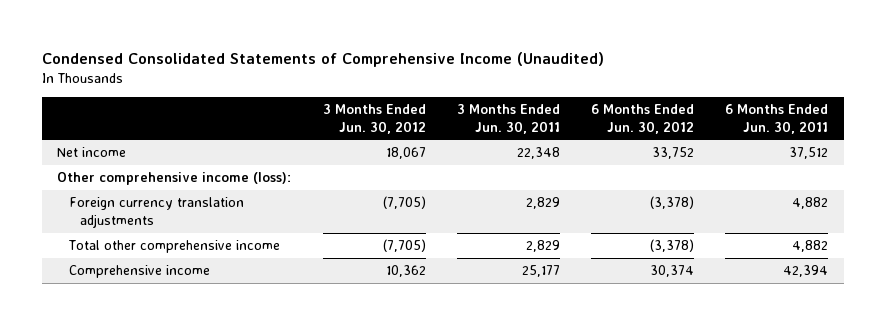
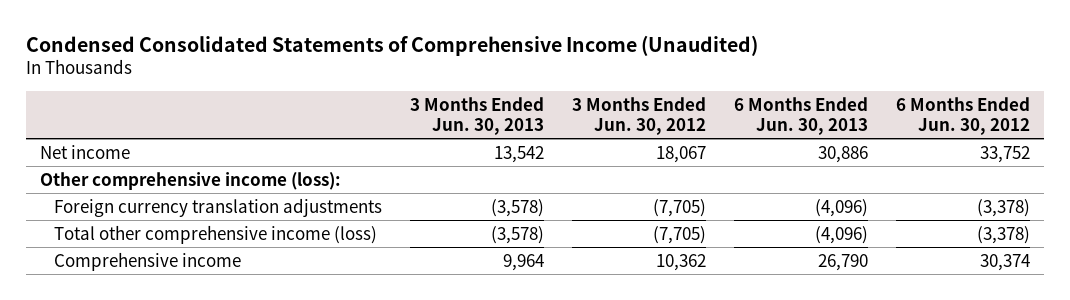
[456,103,560,134] 3 Months Ended Jun. 30, 2011 -> none
[725,103,829,134] 6 Months Ended Jun. 30, 2011 -> none
none -> [409,96,544,135] 3 Months Ended Jun. 30, 2013
none -> [733,96,868,135] 6 Months Ended Jun. 30, 2013
[67,240,280,254] Total other comprehensive income -> [53,224,377,244] Total other comprehensive income (loss)

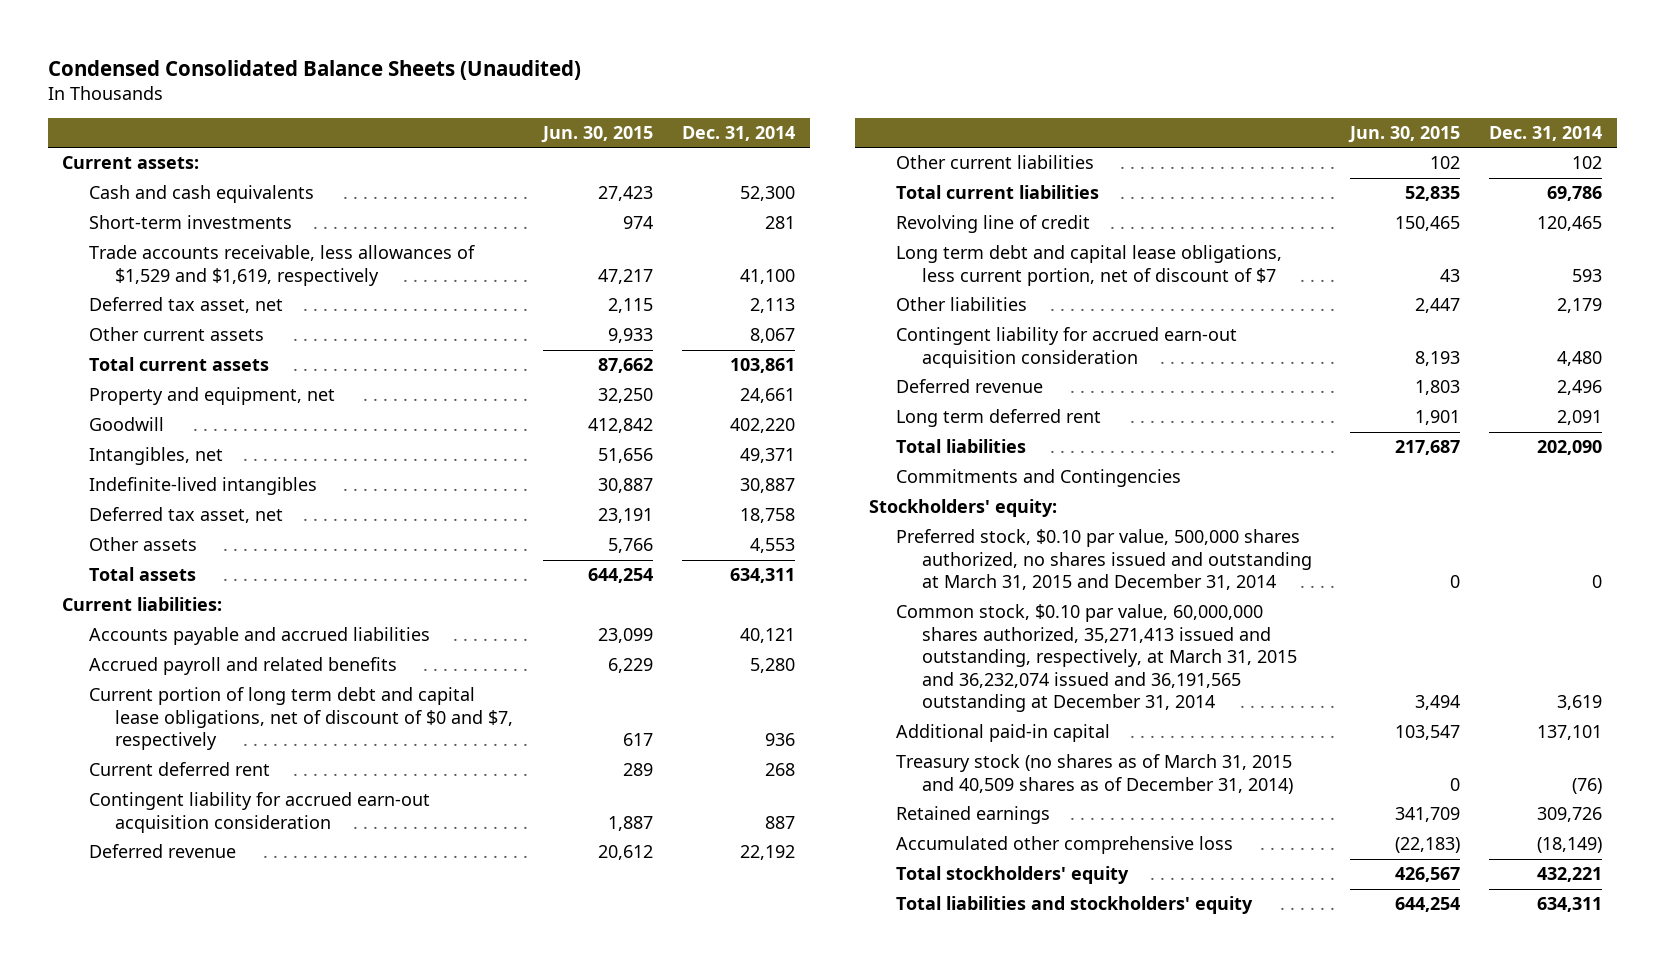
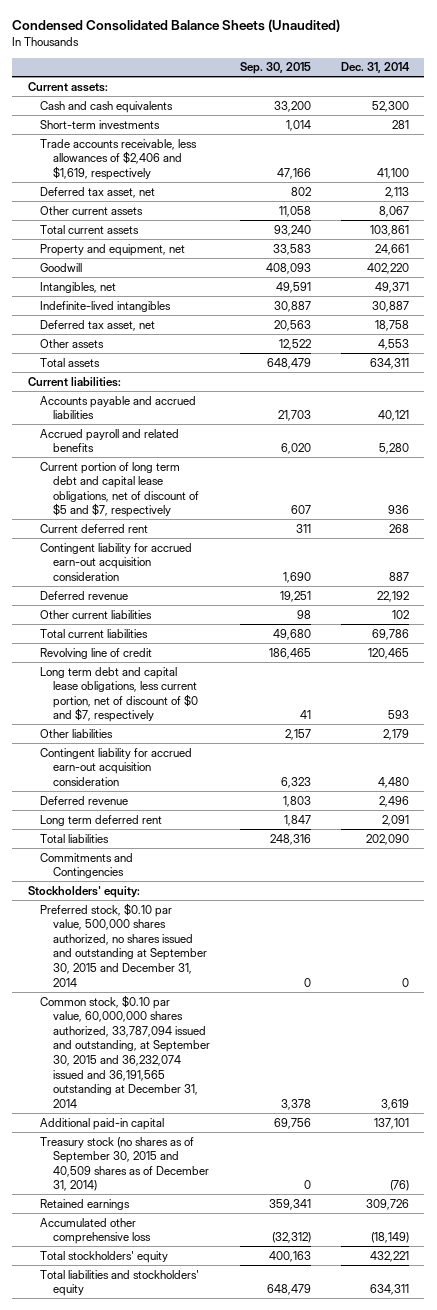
[540,126,653,144] Jun. 30, 2015 -> none
none -> [239,62,311,75] Sep. 30, 2015
[88,245,475,286] Trade accounts receivable, less allowances of $1,529 and $1,619, respectively -> [40,138,198,180] Trade accounts receivable, less allowances of $2,406 and $1,619, respectively
[88,687,514,751] Current portion of long term debt and capital lease obligations, net of discount of $0 and $7, respectively -> [40,461,199,518] Current portion of long term debt and capital lease obligations, net of discount of $5 and $7, respectively
[895,245,1282,286] Long term debt and capital lease obligations, less current portion, net of discount of $7 -> [40,666,198,723] Long term debt and capital lease obligations, less current portion, net of discount of $0 and $7, respectively
[895,529,1313,591] Preferred stock, $0.10 par value, 500,000 shares authorized, no shares issued and outstanding at March 31, 2015 and December 31, 2014 -> [40,902,207,987] Preferred stock, $0.10 par value, 500,000 shares authorized, no shares issued and outstanding at September 30, 2015 and December 31, 2014
[895,604,1298,713] Common stock, $0.10 par value, 60,000,000 shares authorized, 35,271,413 issued and outstanding, respectively, at March 31, 2015 and 36,232,074 issued and 36,191,565 outstanding at December 31, 2014 -> [40,994,210,1108] Common stock, $0.10 par value, 60,000,000 shares authorized, 33,787,094 issued and outstanding, at September 30, 2015 and 36,232,074 issued and 36,191,565 outstanding at December 31, 2014
[895,754,1294,794] Treasury stock (no shares as of March 31, 2015 and 40,509 shares as of December 31, 2014) -> [40,1136,209,1192] Treasury stock (no shares as of September 30, 2015 and 40,509 shares as of December 31, 2014)

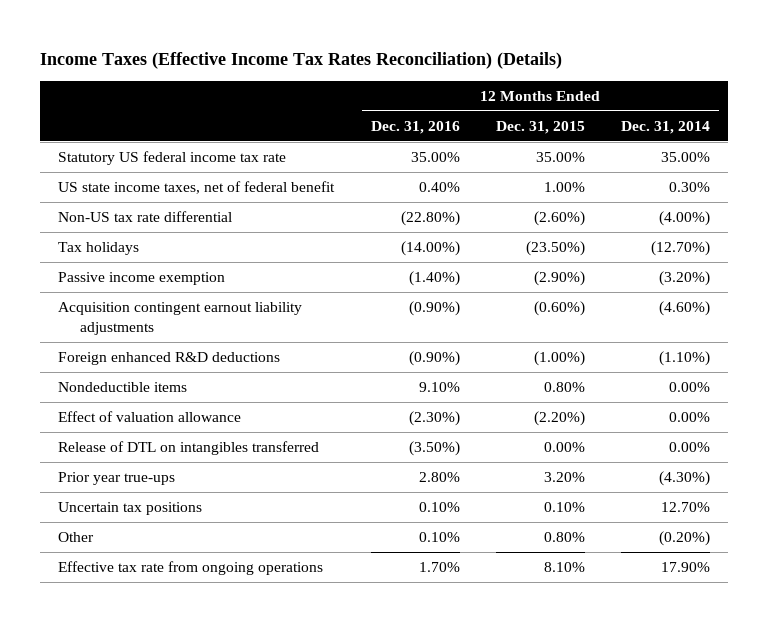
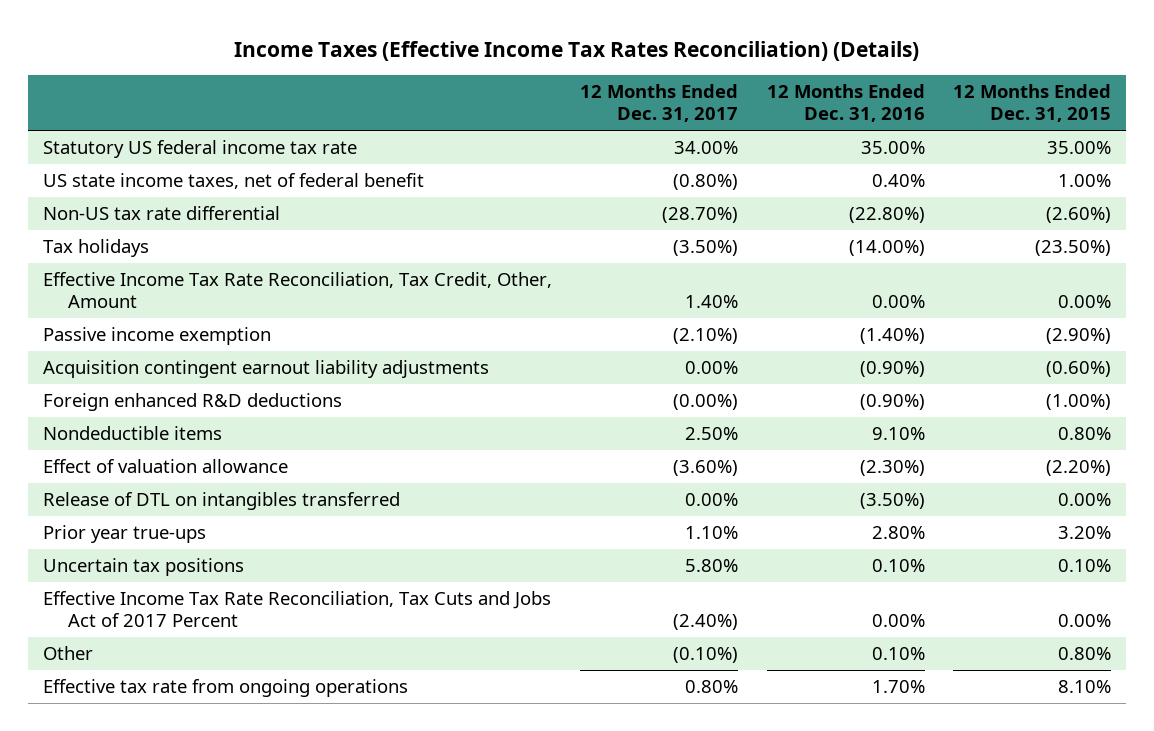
[621,120,711,134] Dec. 31, 2014 -> none
none -> [580,84,739,123] 12 Months Ended Dec. 31, 2017
none -> [42,272,552,309] Effective Income Tax Rate Reconciliation, Tax Credit, Other, Amount
none -> [42,591,551,628] Effective Income Tax Rate Reconciliation, Tax Cuts and Jobs Act of 2017 Percent

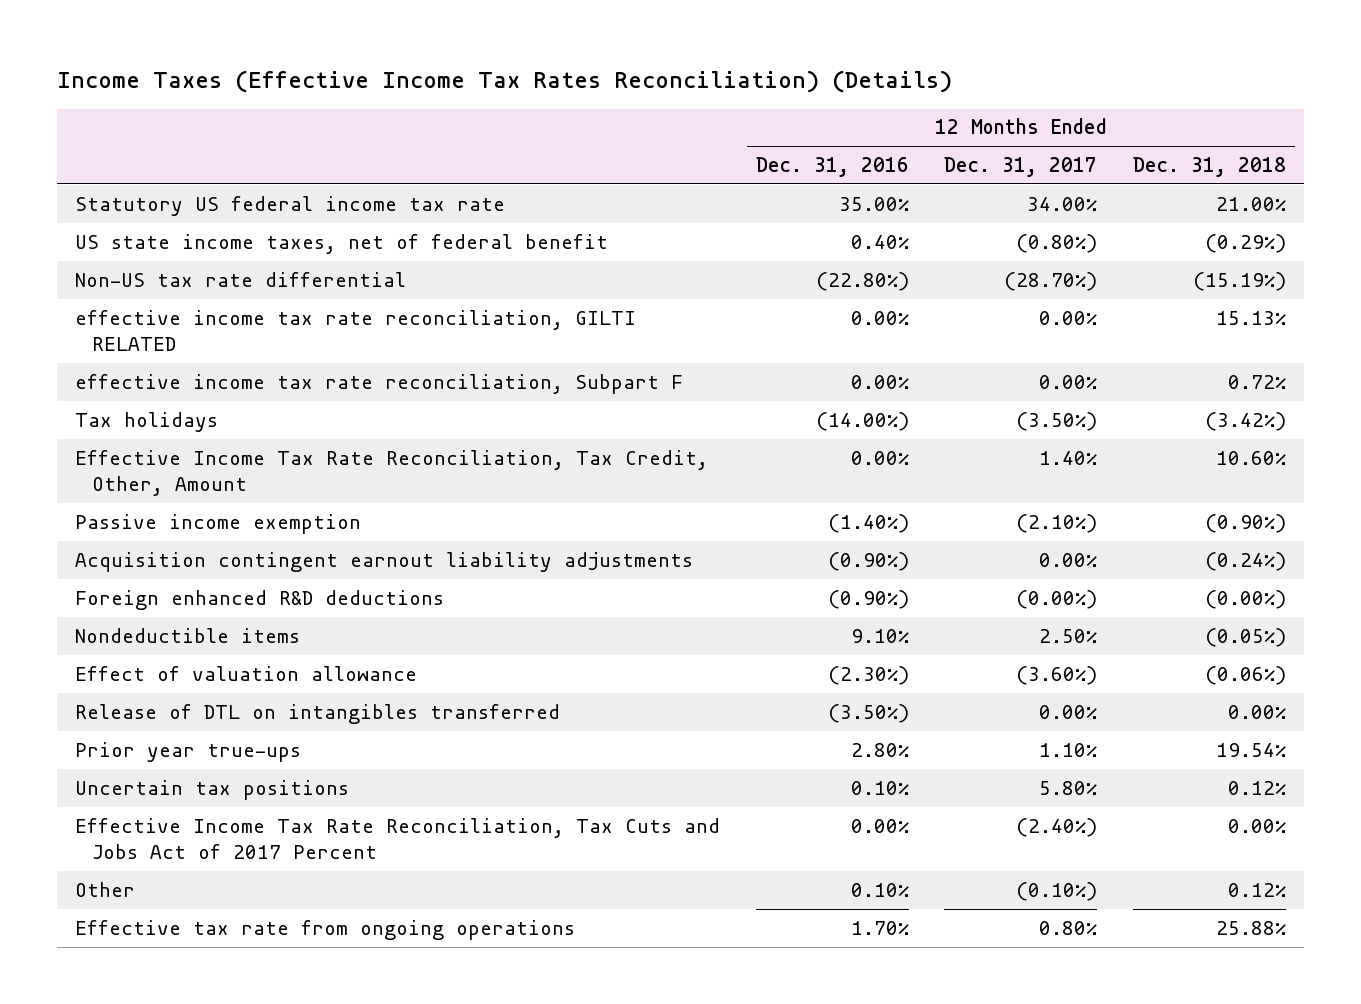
[953,84,1112,123] 12 Months Ended Dec. 31, 2015 -> none
none -> [1133,157,1287,178] Dec. 31, 2018
none -> [74,309,636,352] effective income tax rate reconciliation, GILTI RELATED
none -> [74,373,683,394] effective income tax rate reconciliation, Subpart F

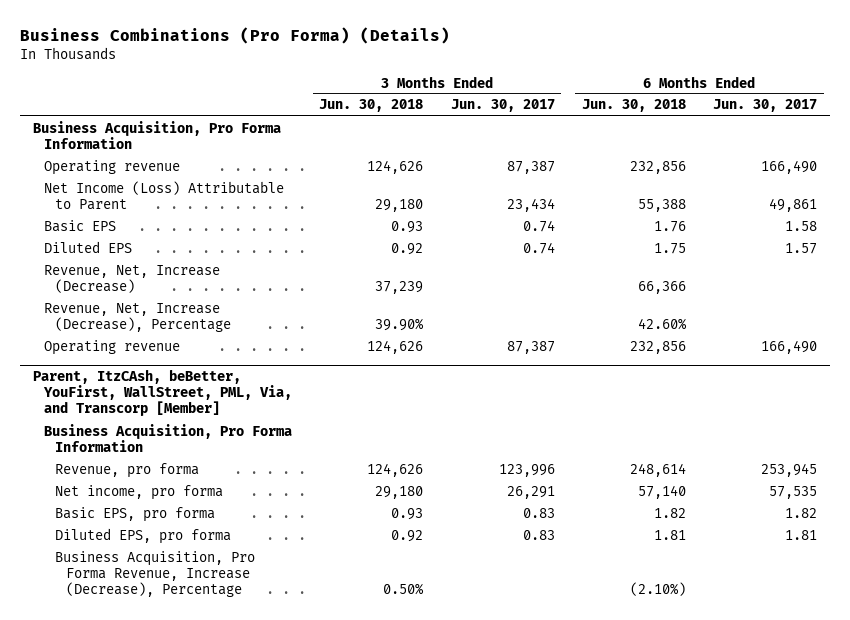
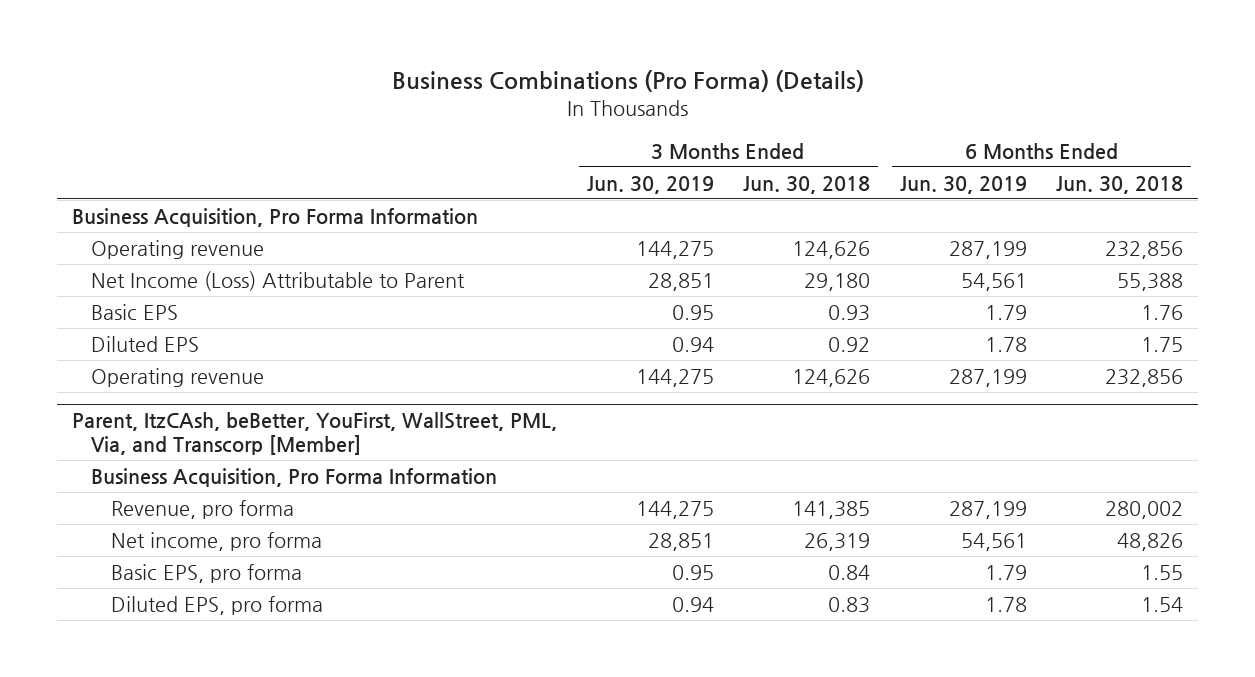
[450,99,555,113] Jun. 30, 2017 -> none
[712,99,817,113] Jun. 30, 2017 -> none
none -> [586,175,714,194] Jun. 30, 2019
none -> [899,175,1027,194] Jun. 30, 2019
[44,264,221,293] Revenue, Net, Increase (Decrease) -> none
[44,302,232,332] Revenue, Net, Increase (Decrease), Percentage -> none
[55,550,256,598] Business Acquisition, Pro Forma Revenue, Increase (Decrease), Percentage -> none
[367,462,424,477] 124,626 -> [792,500,871,519] 141,385
[629,462,686,477] 248,614 -> [1105,500,1184,519] 280,002
[375,485,424,499] 29,180 -> [804,532,871,551] 26,319
[637,484,686,499] 57,140 -> [1117,532,1184,551] 48,826
[391,507,424,520] 0.93 -> [828,564,871,580] 0.84
[653,507,686,518] 1.82 -> [1141,564,1184,580] 1.55
[391,529,424,542] 0.92 -> [828,596,871,613] 0.83
[653,529,686,540] 1.81 -> [1141,596,1184,612] 1.54

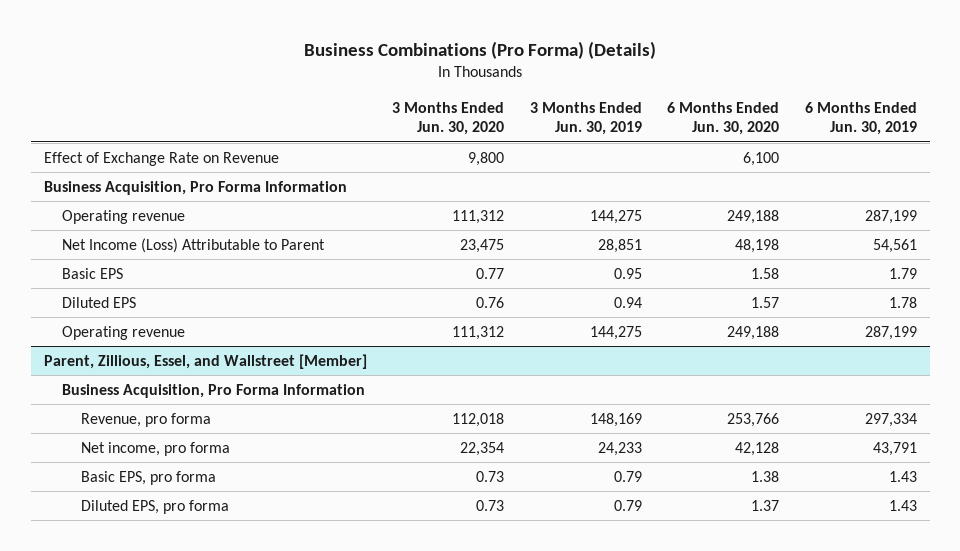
[743,175,871,194] Jun. 30, 2018 -> none
[1056,175,1184,194] Jun. 30, 2018 -> none
none -> [392,101,505,136] 3 Months Ended Jun. 30, 2020
none -> [667,101,780,136] 6 Months Ended Jun. 30, 2020
none -> [43,151,279,166] Effect of Exchange Rate on Revenue
[71,412,557,456] Parent, ItzCAsh, beBetter, YouFirst, WallStreet, PML, Via, and Transcorp [Member] -> none
none -> [43,353,367,369] Parent, Zillious, Essel, and Wallstreet [Member]
[635,500,714,519] 144,275 -> [589,412,642,427] 148,169
[948,500,1027,519] 287,199 -> [864,412,917,427] 297,334
[647,532,714,551] 28,851 -> [597,441,642,456] 24,233
[960,532,1027,551] 54,561 -> [872,441,917,456] 43,791
[671,564,714,580] 0.95 -> [613,470,642,482] 0.79
[984,564,1027,580] 1.79 -> [888,470,917,482] 1.43
[671,596,714,612] 0.94 -> [613,499,642,511] 0.79
[984,596,1027,612] 1.78 -> [888,499,917,511] 1.43

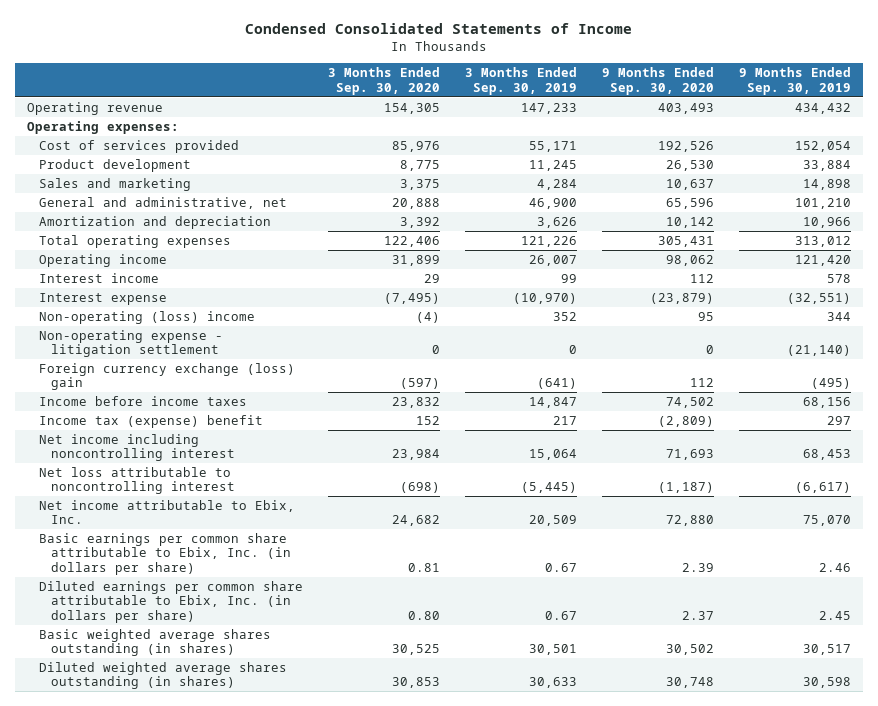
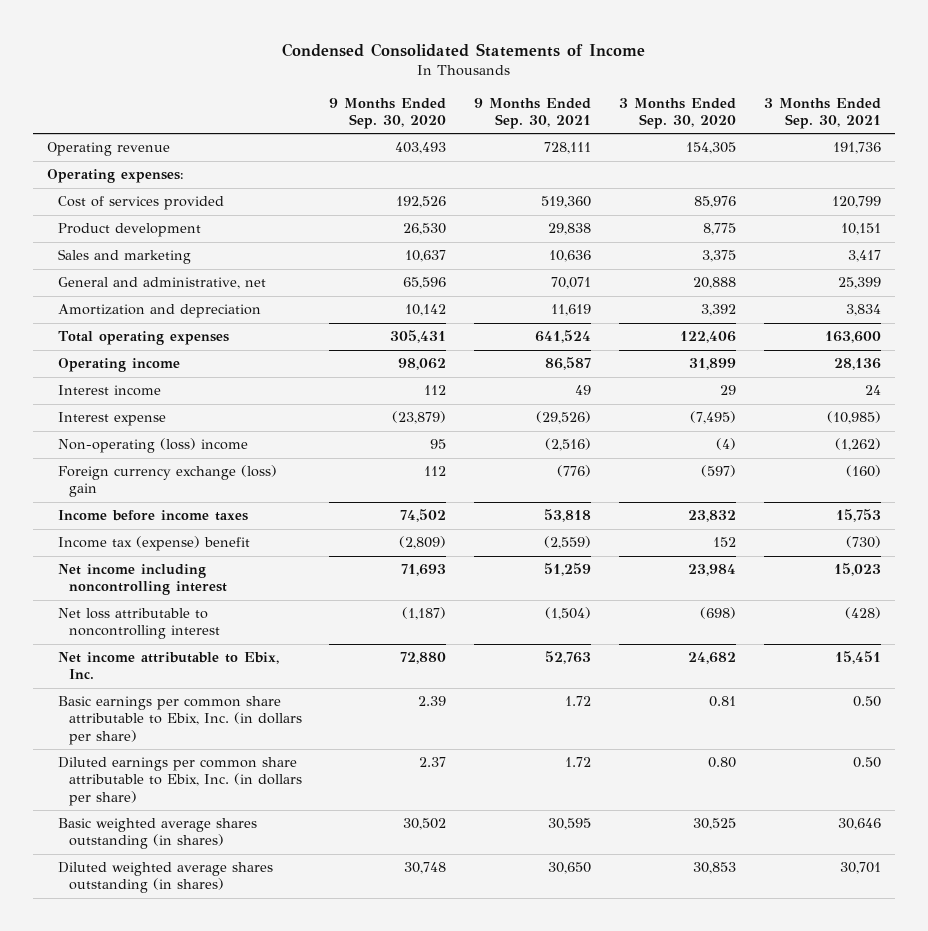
[464,67,577,95] 3 Months Ended Sep. 30, 2019 -> none
[738,67,851,95] 9 Months Ended Sep. 30, 2019 -> none
none -> [474,98,592,130] 9 Months Ended Sep. 30, 2021
none -> [763,98,881,130] 3 Months Ended Sep. 30, 2021
[39,330,224,358] Non-operating expense - litigation settlement -> none

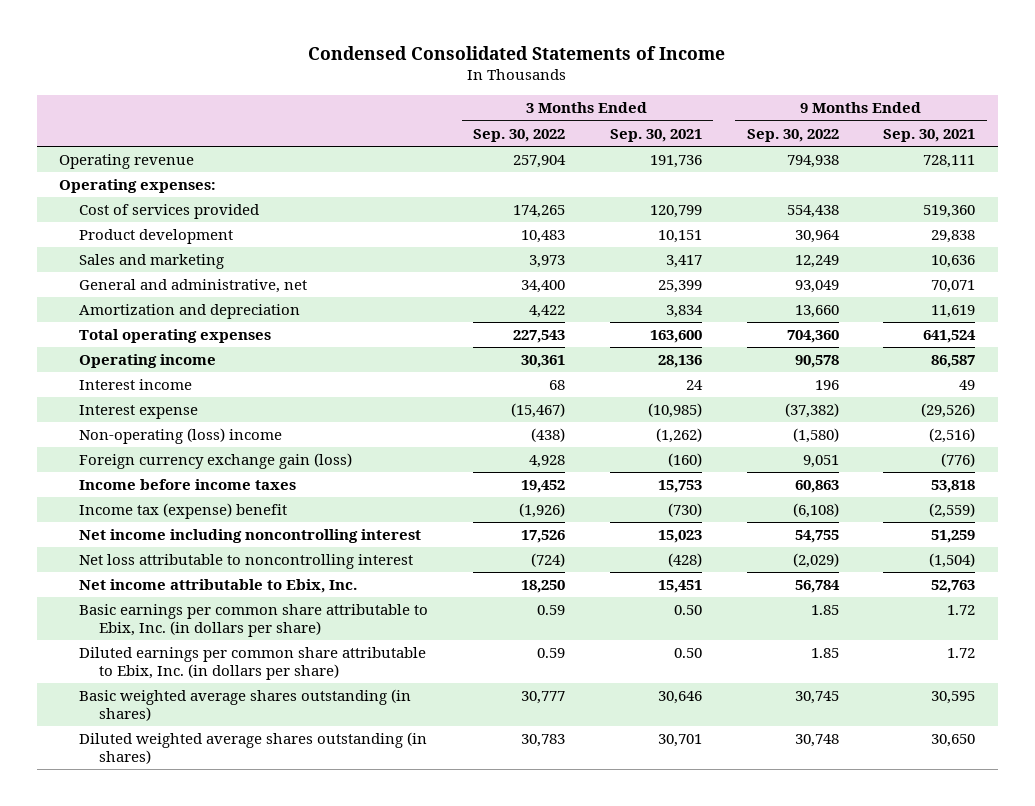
[329,98,447,130] 9 Months Ended Sep. 30, 2020 -> none
[618,98,736,130] 3 Months Ended Sep. 30, 2020 -> none
none -> [472,128,565,142] Sep. 30, 2022
none -> [746,128,839,142] Sep. 30, 2022
[57,465,277,498] Foreign currency exchange (loss) gain -> [78,453,352,470] Foreign currency exchange gain (loss)

